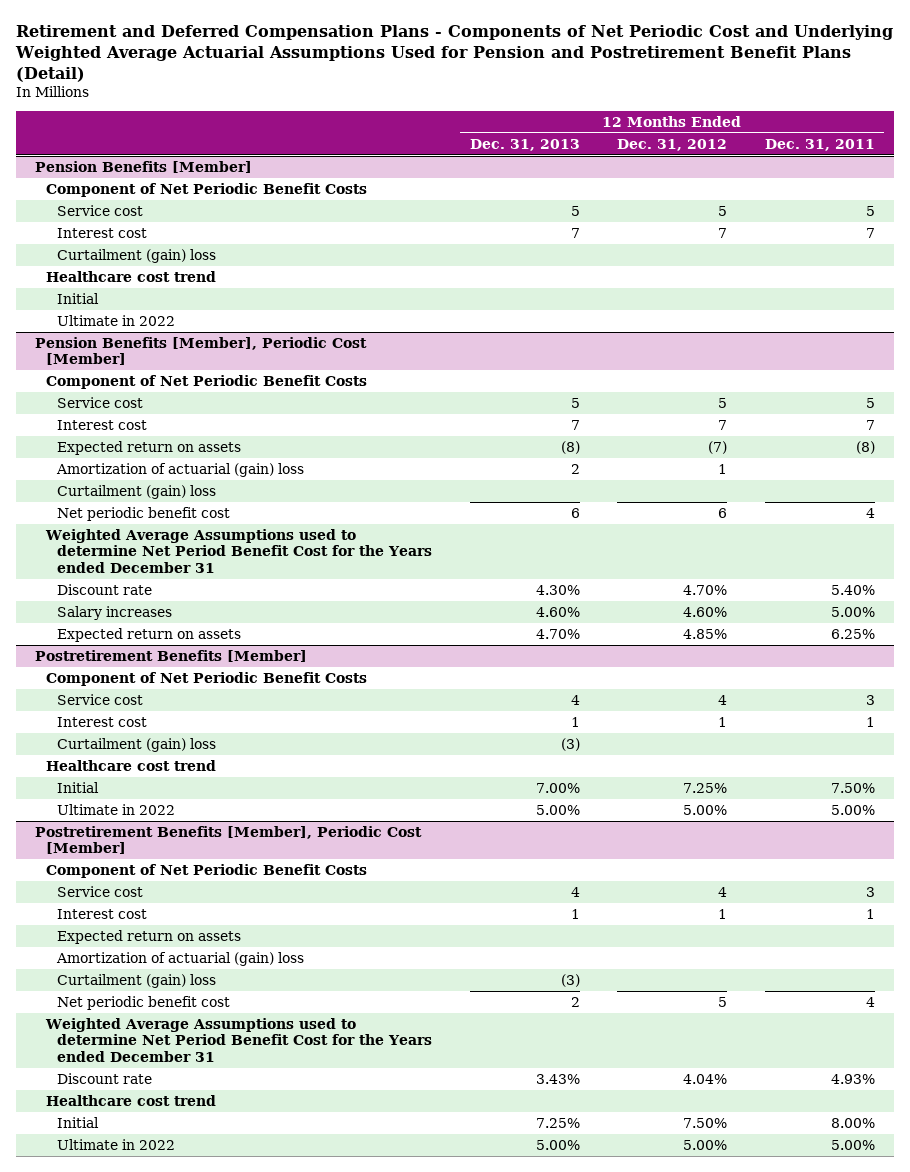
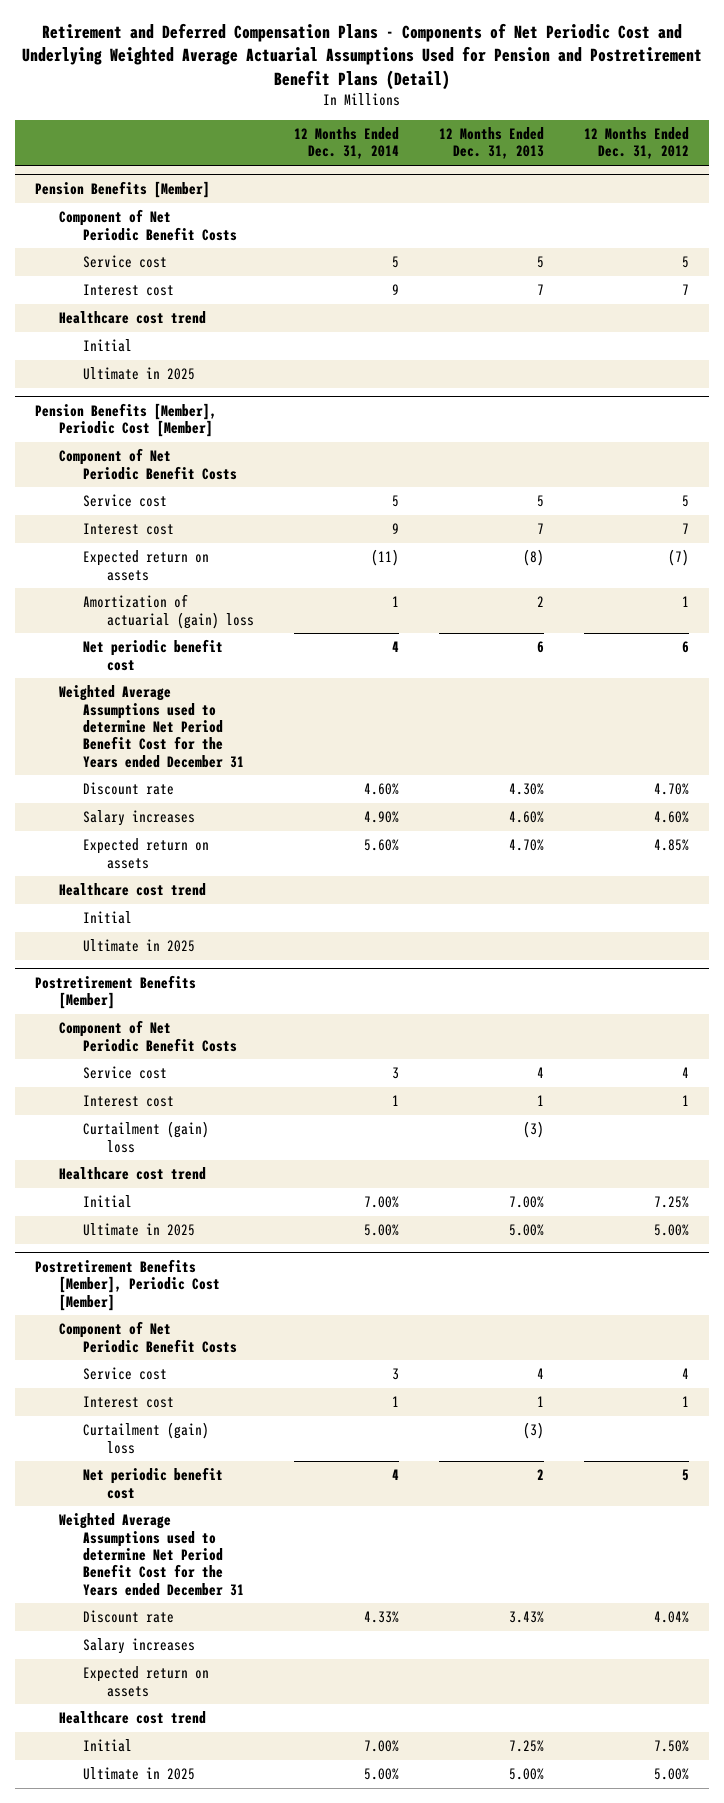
[764,138,875,151] Dec. 31, 2011 -> none
none -> [293,127,399,160] 12 Months Ended Dec. 31, 2014
[57,248,217,263] Curtailment (gain) loss -> none
[57,314,176,326] Ultimate in 2022 -> [82,367,195,381] Ultimate in 2025
[57,484,217,499] Curtailment (gain) loss -> none
none -> [58,883,206,897] Healthcare cost trend
none -> [82,911,132,925] Initial
none -> [82,939,195,953] Ultimate in 2025
[57,803,176,815] Ultimate in 2022 -> [82,1223,195,1237] Ultimate in 2025
[56,951,305,966] Amortization of actuarial (gain) loss -> none
none -> [82,1638,195,1655] Salary increases
[57,929,242,944] Expected return on assets -> [82,1666,209,1697] Expected return on assets
[57,1138,176,1150] Ultimate in 2022 -> [82,1767,195,1781] Ultimate in 2025

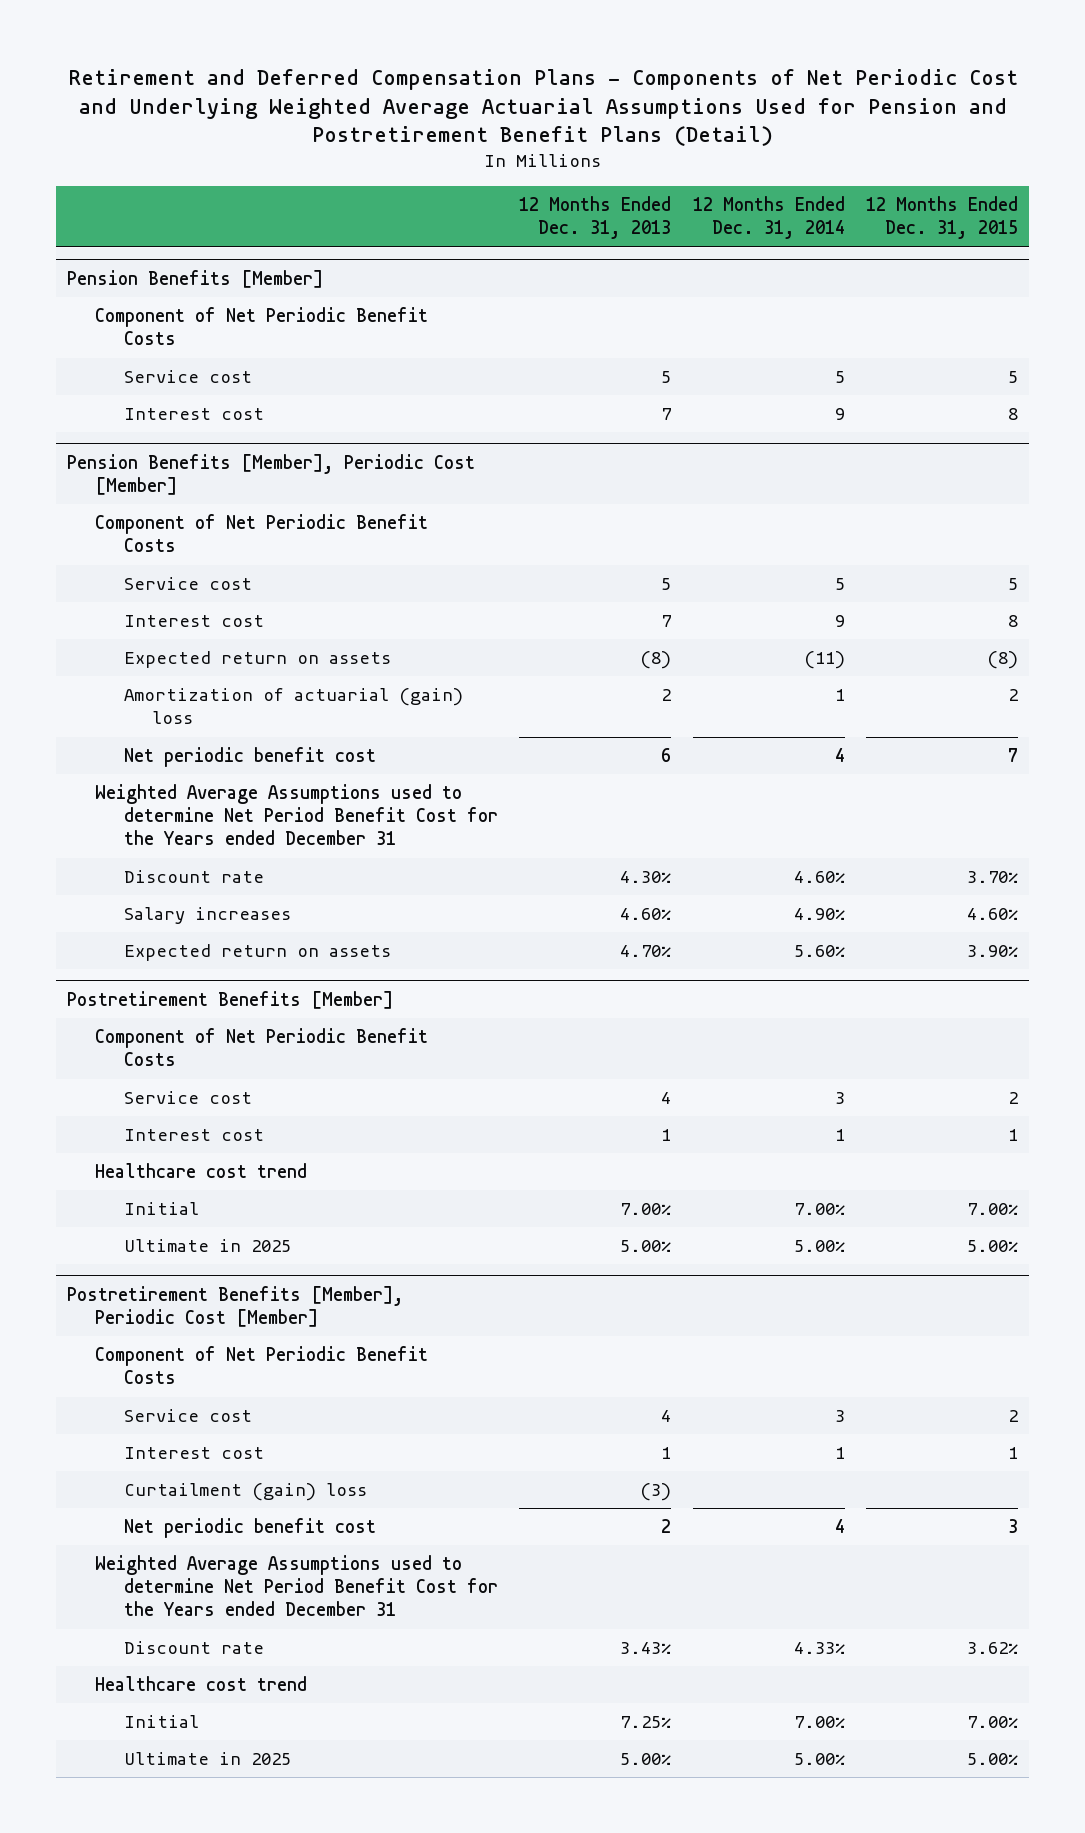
[584,127,690,160] 12 Months Ended Dec. 31, 2012 -> none
none -> [866,196,1019,240] 12 Months Ended Dec. 31, 2015
[58,311,206,325] Healthcare cost trend -> none
[82,339,132,353] Initial -> none
[82,367,195,381] Ultimate in 2025 -> none
[58,883,206,897] Healthcare cost trend -> none
[82,911,132,925] Initial -> none
[82,939,195,953] Ultimate in 2025 -> none
[82,1121,209,1153] Curtailment (gain) loss -> none
[82,1638,195,1655] Salary increases -> none
[82,1666,209,1697] Expected return on assets -> none

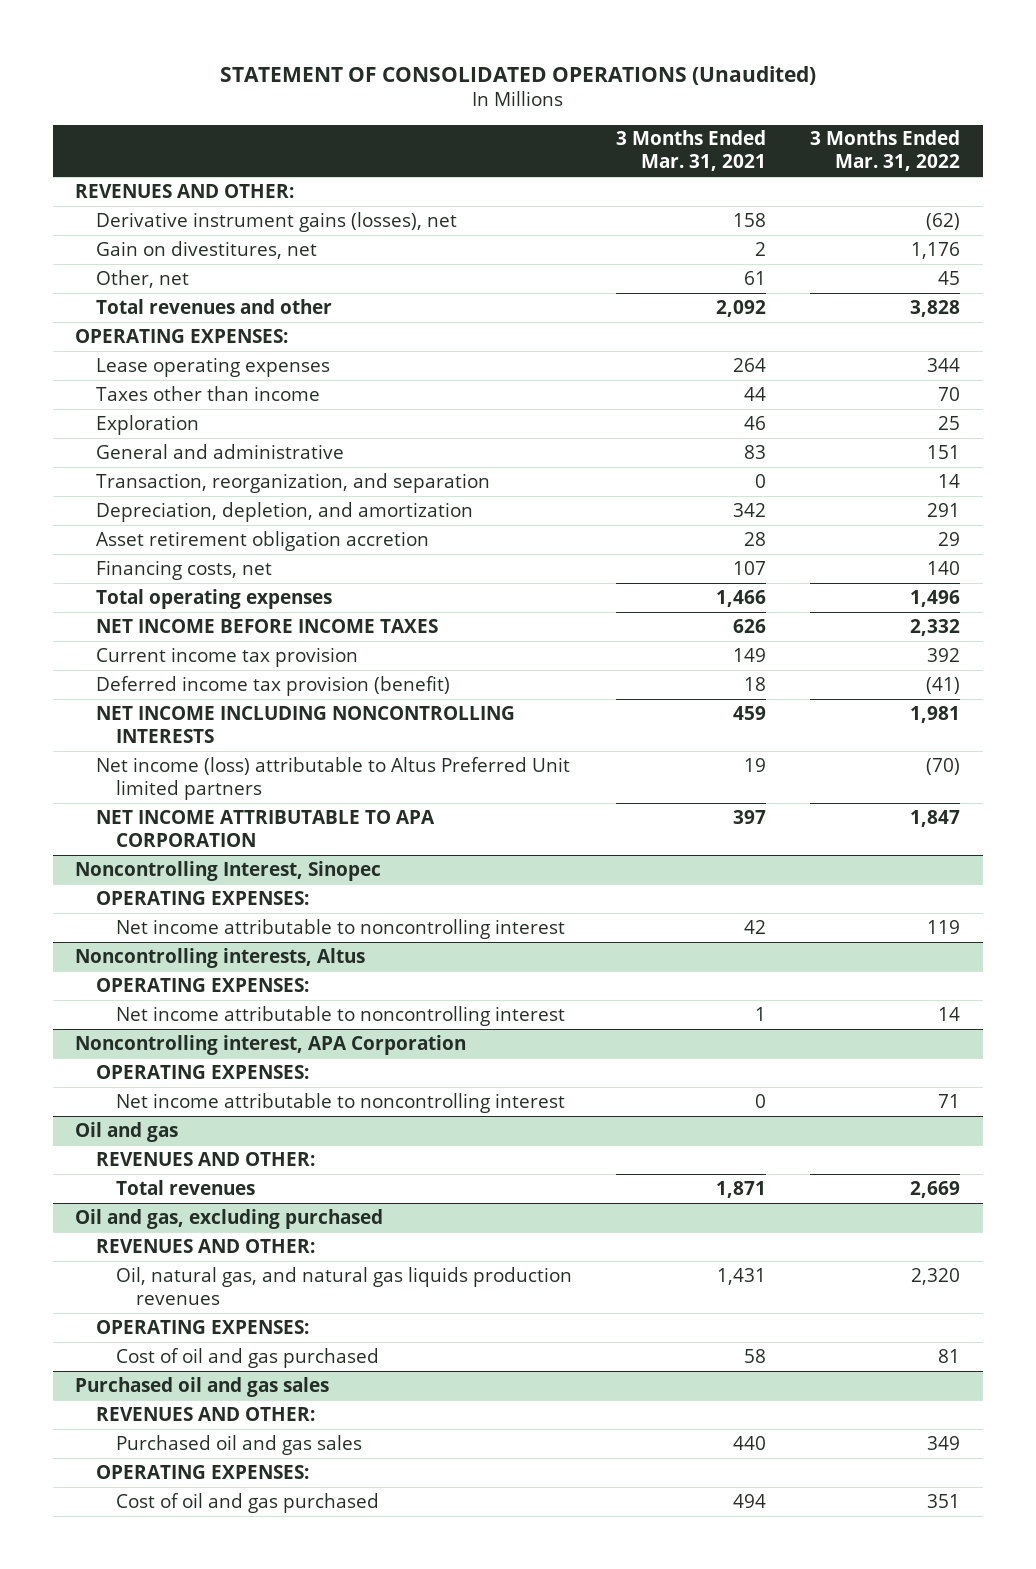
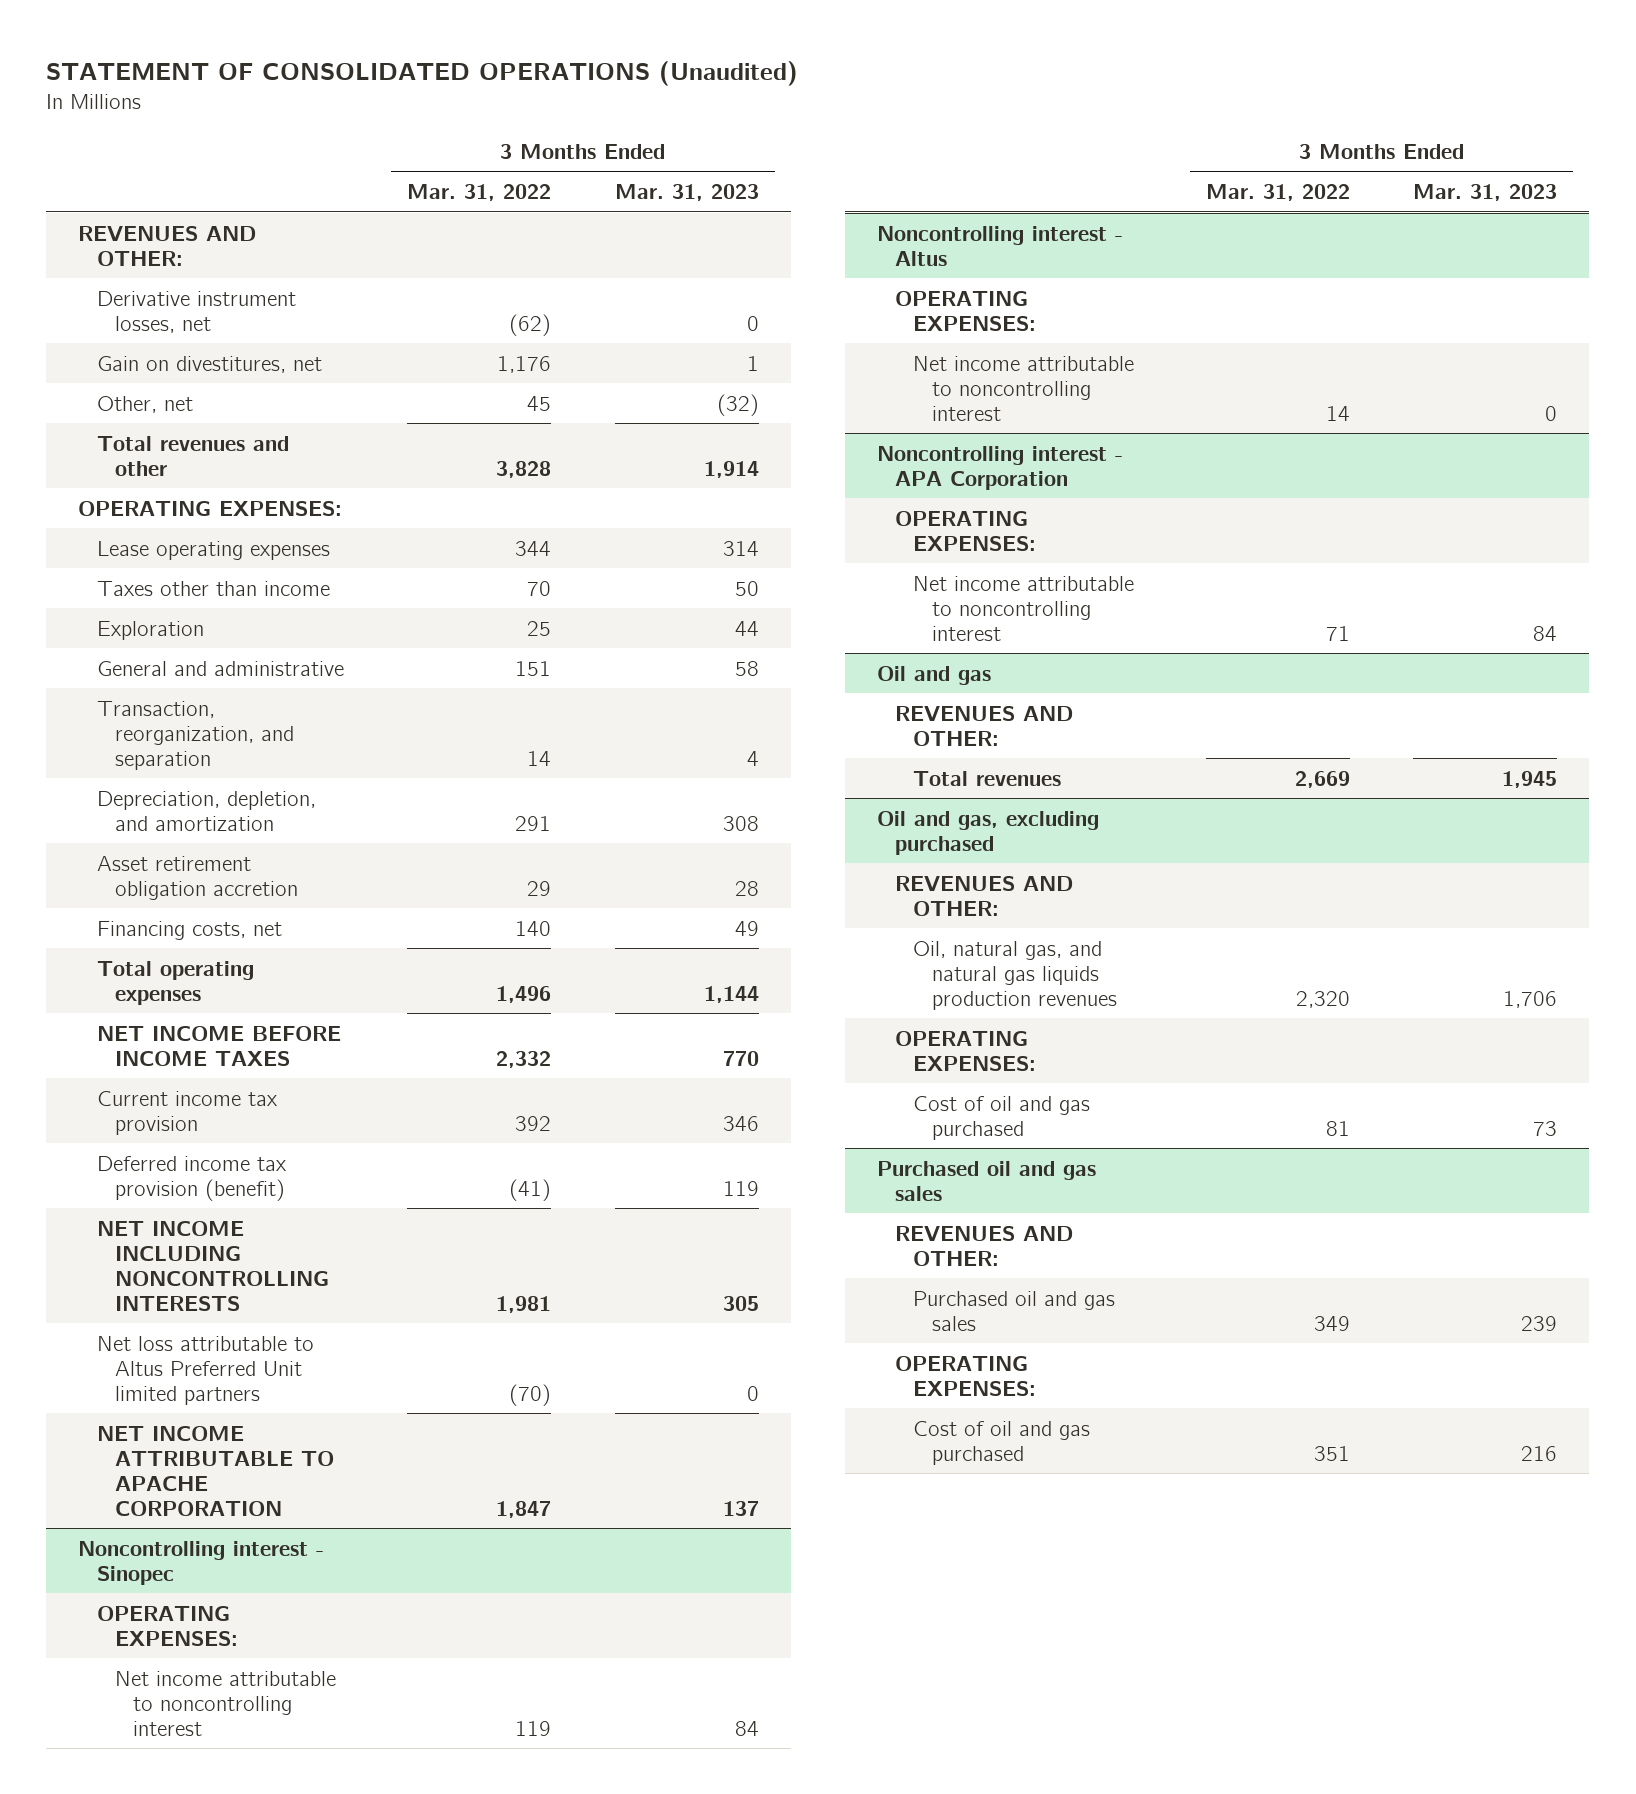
[616,130,767,172] 3 Months Ended Mar. 31, 2021 -> none
none -> [614,183,759,201] Mar. 31, 2023
[95,211,457,232] Derivative instrument gains (losses), net -> [96,290,296,333] Derivative instrument losses, net
[95,756,570,800] Net income (loss) attributable to Altus Preferred Unit limited partners -> [96,1335,314,1405] Net loss attributable to Altus Preferred Unit limited partners
[95,809,435,847] NET INCOME ATTRIBUTABLE TO APA CORPORATION -> [96,1425,334,1516] NET INCOME ATTRIBUTABLE TO APACHE CORPORATION
[75,860,382,881] Noncontrolling Interest, Sinopec -> [78,1540,325,1585] Noncontrolling interest - Sinopec
[75,947,366,968] Noncontrolling interests, Altus -> [876,225,1123,266] Noncontrolling interest - Altus
[75,1034,467,1055] Noncontrolling interest, APA Corporation -> [876,445,1123,490] Noncontrolling interest - APA Corporation

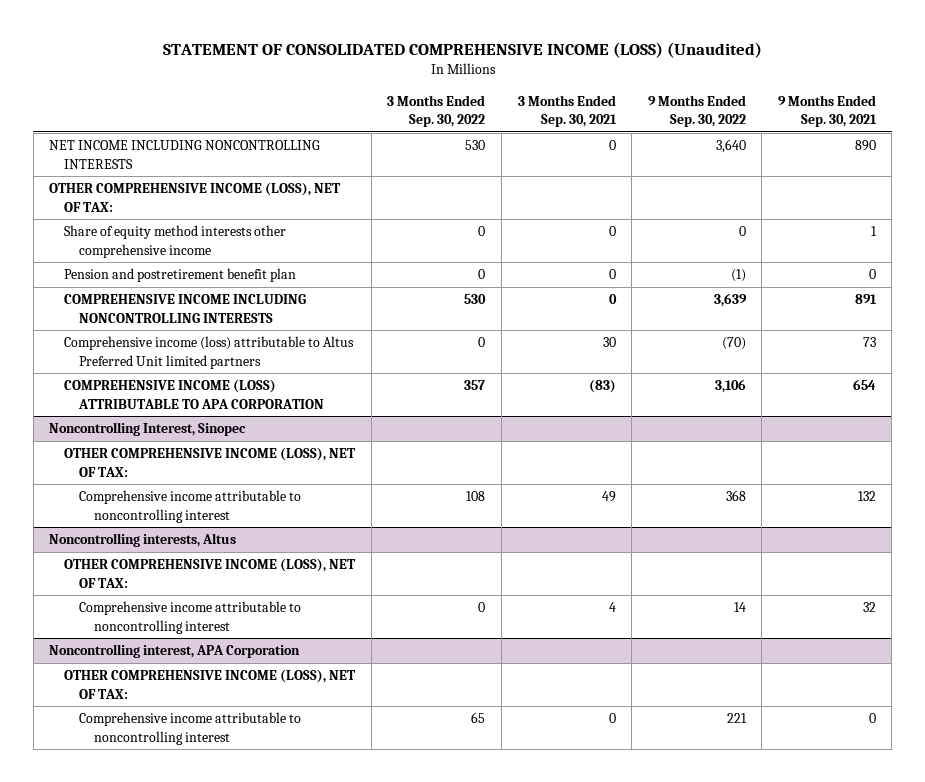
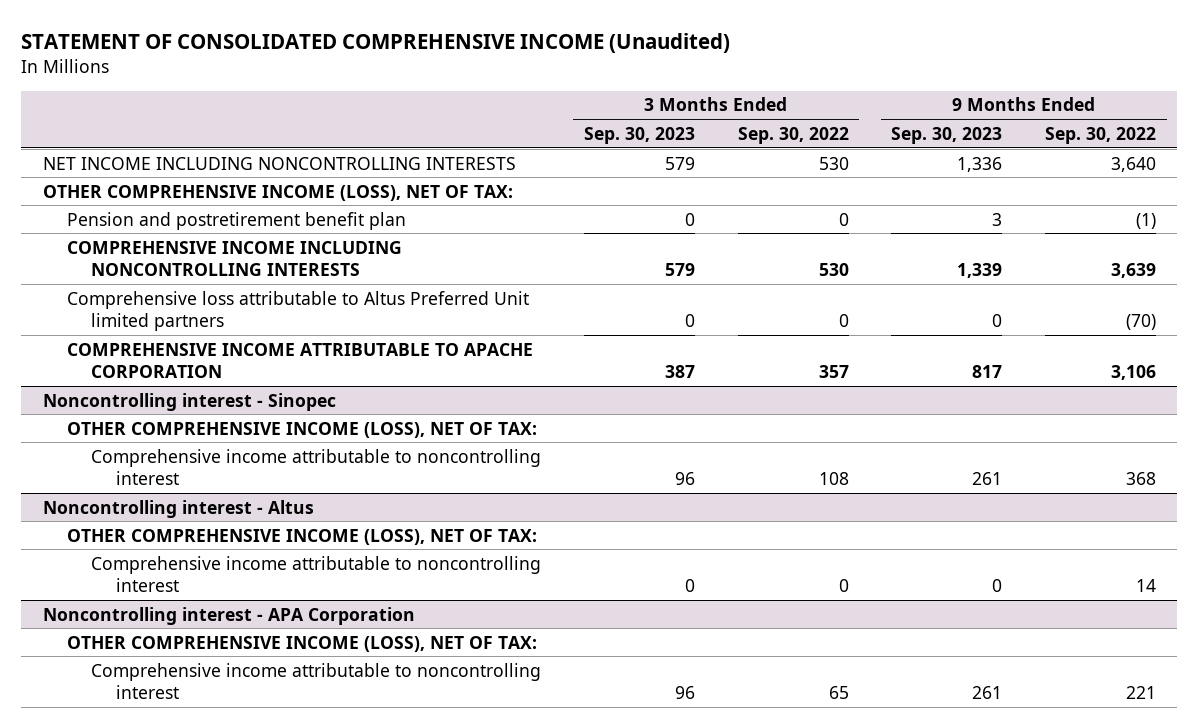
[162,42,762,59] STATEMENT OF CONSOLIDATED COMPREHENSIVE INCOME (LOSS) (Unaudited) -> [21,32,731,53] STATEMENT OF CONSOLIDATED COMPREHENSIVE INCOME (Unaudited)
[517,94,617,128] 3 Months Ended Sep. 30, 2021 -> none
[777,94,877,128] 9 Months Ended Sep. 30, 2021 -> none
none -> [584,126,696,144] Sep. 30, 2023
none -> [891,126,1003,144] Sep. 30, 2023
[64,225,287,258] Share of equity method interests other comprehensive income -> none
[64,336,355,369] Comprehensive income (loss) attributable to Altus Preferred Unit limited partners -> [67,290,530,332] Comprehensive loss attributable to Altus Preferred Unit limited partners
[64,379,325,409] COMPREHENSIVE INCOME (LOSS) ATTRIBUTABLE TO APA CORPORATION -> [67,342,534,379] COMPREHENSIVE INCOME ATTRIBUTABLE TO APACHE CORPORATION
[49,422,247,437] Noncontrolling Interest, Sinopec -> [42,392,336,411] Noncontrolling interest - Sinopec
[49,533,237,548] Noncontrolling interests, Altus -> [42,499,314,518] Noncontrolling interest - Altus
[49,644,301,659] Noncontrolling interest, APA Corporation -> [42,606,415,625] Noncontrolling interest - APA Corporation

